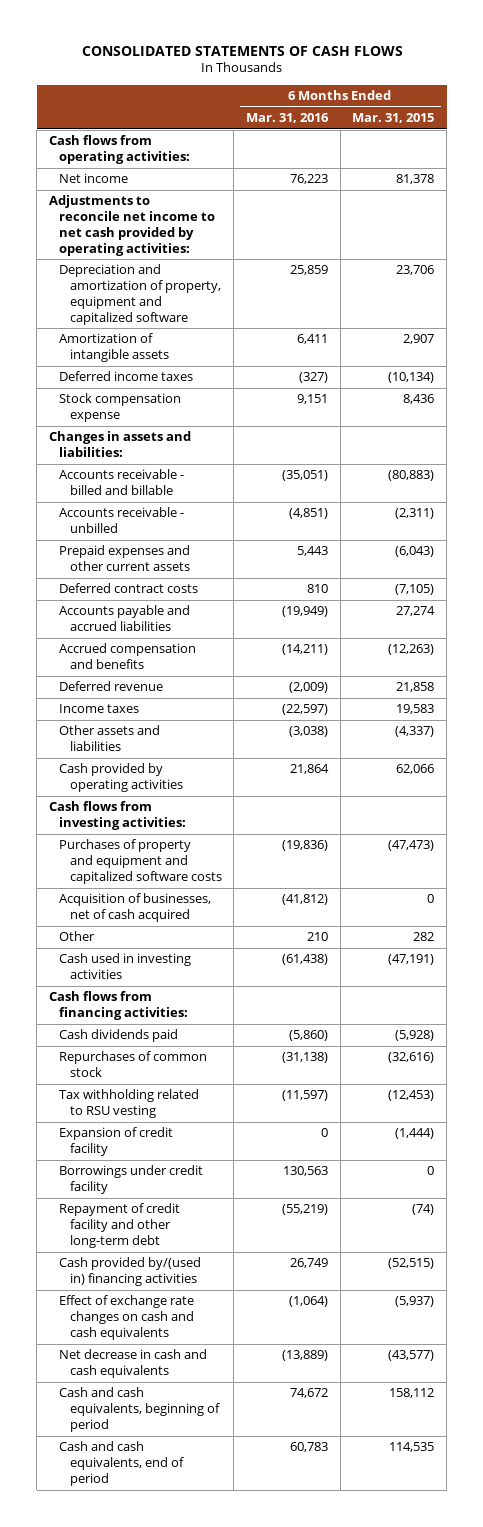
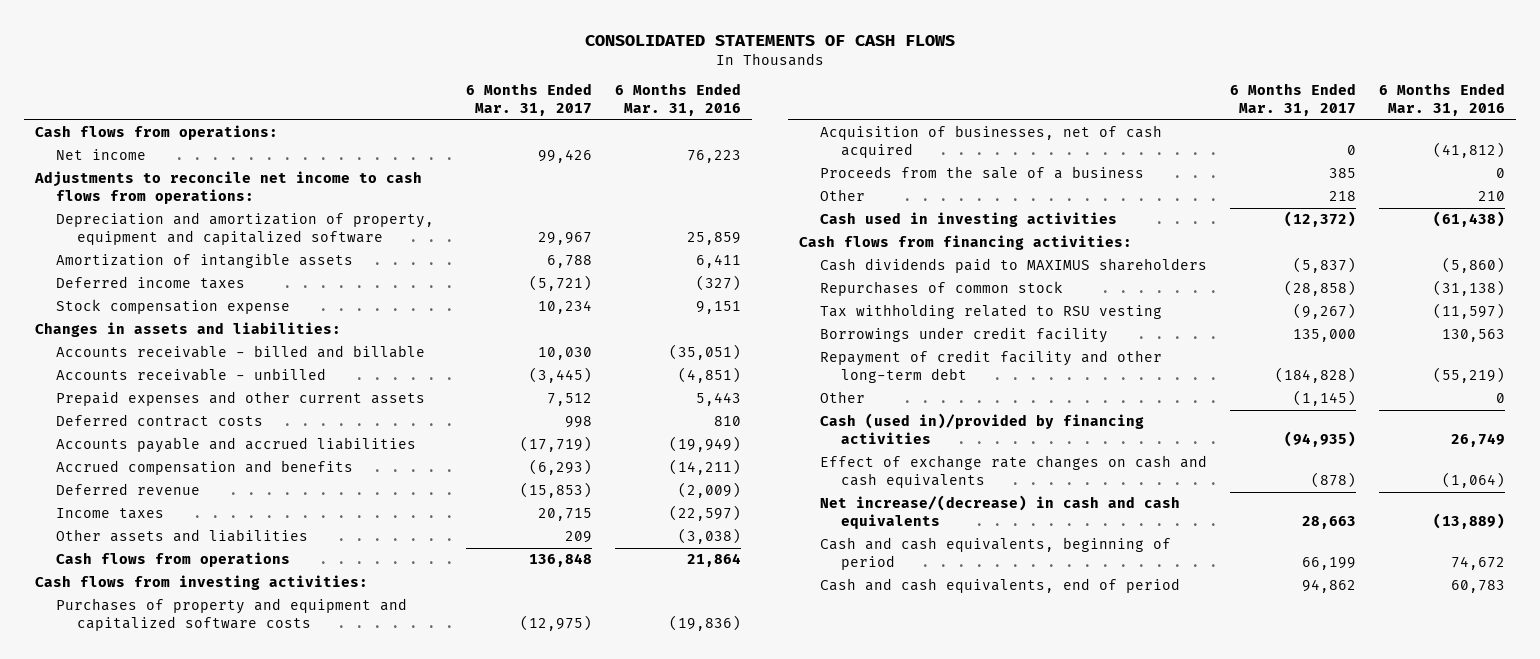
[352,113,435,124] Mar. 31, 2015 -> none
none -> [465,83,592,117] 6 Months Ended Mar. 31, 2017
[48,135,191,165] Cash flows from operating activities: -> [35,125,279,141] Cash flows from operations:
[48,195,216,256] Adjustments to reconcile net income to net cash provided by operating activities: -> [34,171,423,205] Adjustments to reconcile net income to cash flows from operations:
[59,763,183,793] Cash provided by operating activities -> [55,552,290,568] Cash flows from operations
none -> [819,166,1144,180] Proceeds from the sale of a business
[59,1029,179,1043] Cash dividends paid -> [819,258,1207,274] Cash dividends paid to MAXIMUS shareholders
[59,1127,174,1157] Expansion of credit facility -> none
none -> [819,391,865,404] Other
[59,1257,202,1287] Cash provided by/(used in) financing activities -> [819,413,1144,445] Cash (used in)/provided by financing activities
[59,1349,208,1379] Net decrease in cash and cash equivalents -> [819,495,1180,530] Net increase/(decrease) in cash and cash equivalents

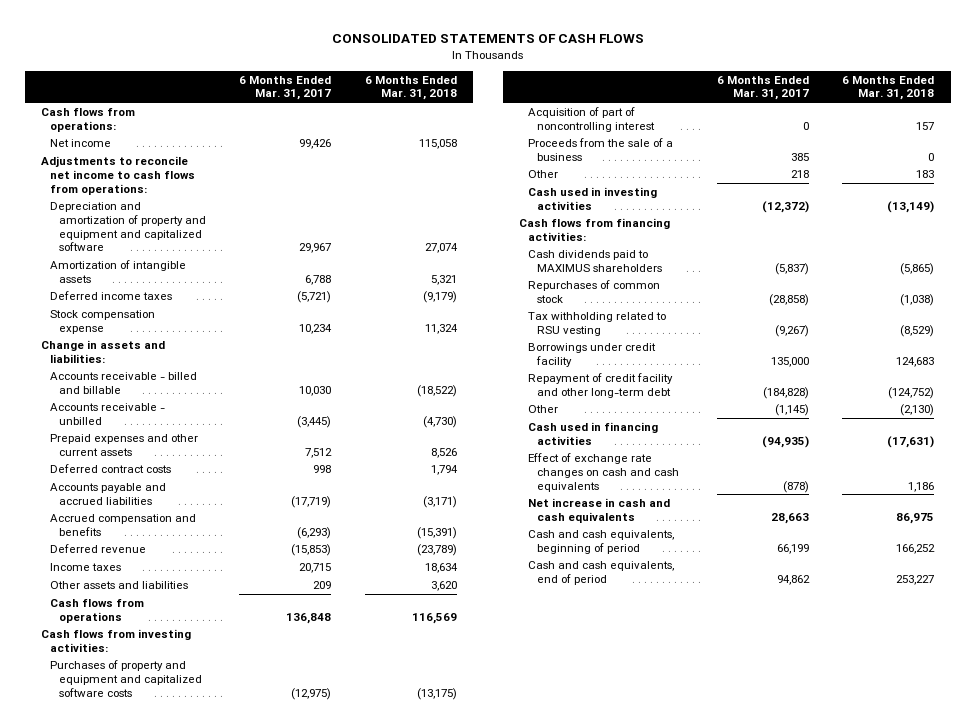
[614,83,741,117] 6 Months Ended Mar. 31, 2016 -> none
none -> [364,75,457,101] 6 Months Ended Mar. 31, 2018
[55,212,434,246] Depreciation and amortization of property, equipment and capitalized software -> [50,202,207,252] Depreciation and amortization of property and equipment and capitalized software
[35,322,342,338] Changes in assets and liabilities: -> [41,340,166,363] Change in assets and liabilities:
[819,125,1162,159] Acquisition of businesses, net of cash acquired -> none
none -> [528,107,655,132] Acquisition of part of noncontrolling interest
[819,413,1144,445] Cash (used in)/provided by financing activities -> [528,422,659,445] Cash used in financing activities
[819,495,1180,530] Net increase/(decrease) in cash and cash equivalents -> [528,498,671,523] Net increase in cash and cash equivalents

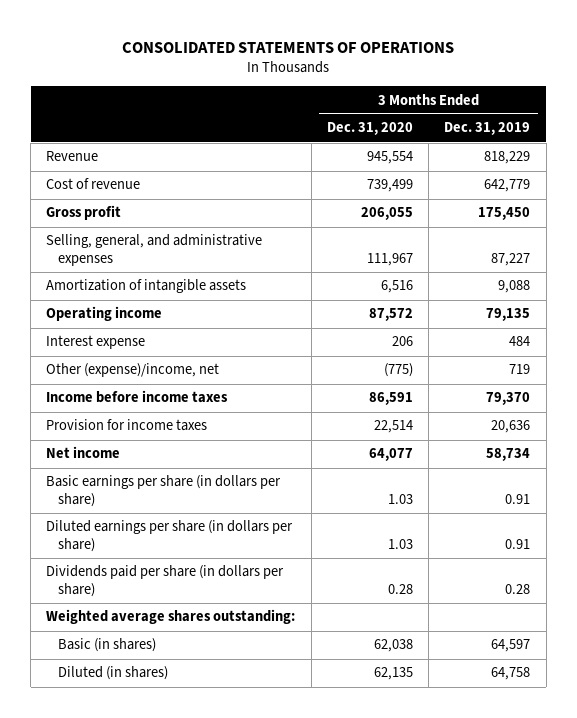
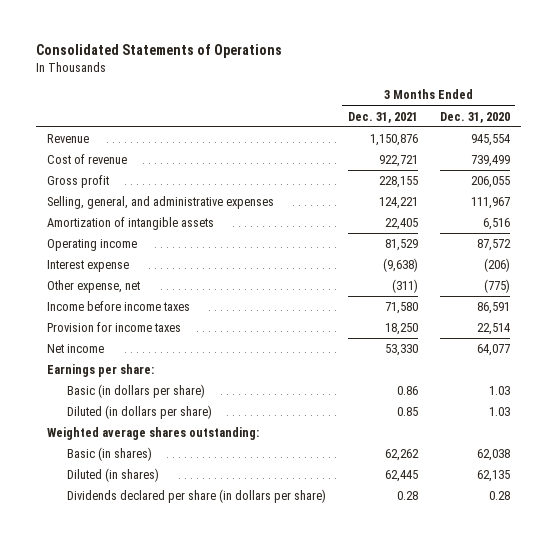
[122,41,455,53] CONSOLIDATED STATEMENTS OF OPERATIONS -> [36,44,283,59] Consolidated Statements of Operations
[444,122,531,136] Dec. 31, 2019 -> none
none -> [347,111,418,123] Dec. 31, 2021
[391,336,413,347] 206 -> [483,258,510,273] (206)
[46,363,220,378] Other (expense)/income, net -> [47,280,141,294] Other expense, net
[46,565,285,597] Dividends paid per share (in dollars per share) -> none
none -> [47,364,155,378] Earnings per share:
[46,475,282,507] Basic earnings per share (in dollars per share) -> [66,384,205,399] Basic (in dollars per share)
[46,520,294,552] Diluted earnings per share (in dollars per share) -> [66,405,212,420] Diluted (in dollars per share)
none -> [66,489,326,504] Dividends declared per share (in dollars per share)

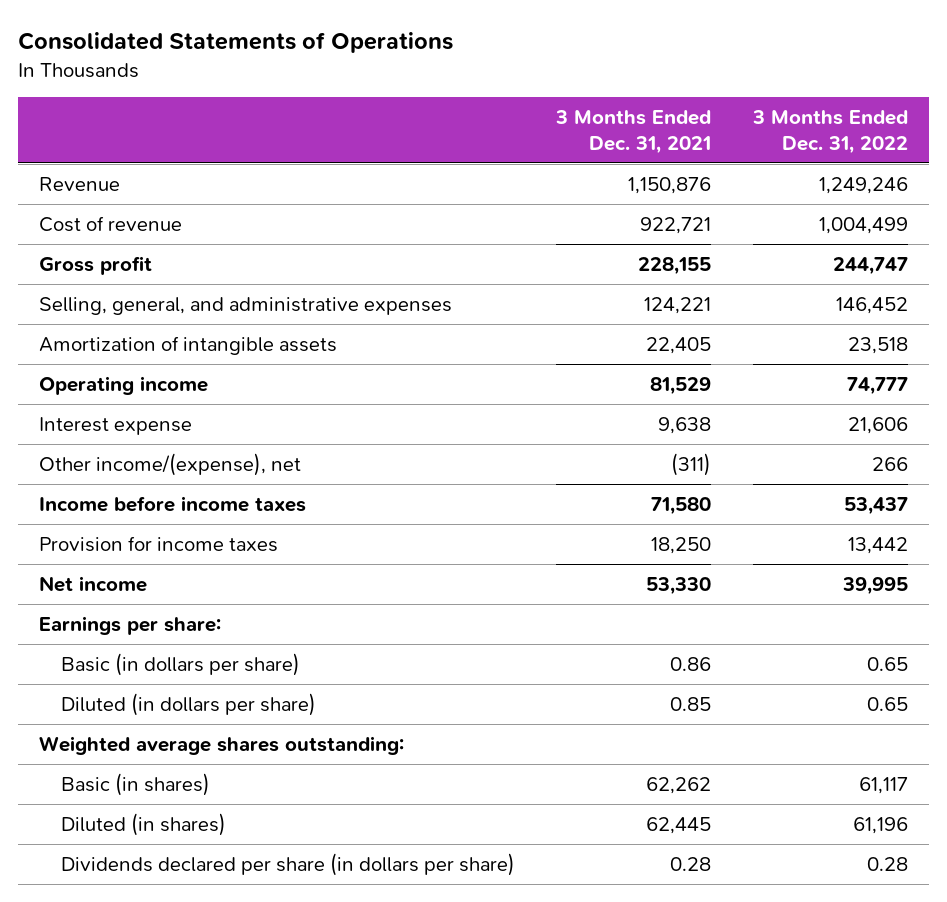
[439,111,510,123] Dec. 31, 2020 -> none
none -> [752,110,909,155] 3 Months Ended Dec. 31, 2022
[382,258,418,273] (9,638) -> [658,416,712,434] 9,638
[47,280,141,294] Other expense, net -> [38,452,301,476] Other income/(expense), net

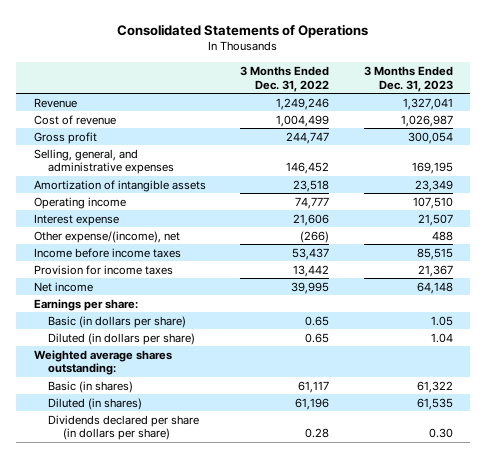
[555,110,712,155] 3 Months Ended Dec. 31, 2021 -> none
none -> [363,65,453,92] 3 Months Ended Dec. 31, 2023
[38,452,301,476] Other income/(expense), net -> [33,230,180,243] Other expense/(income), net
[872,456,909,471] 266 -> [300,230,330,243] (266)

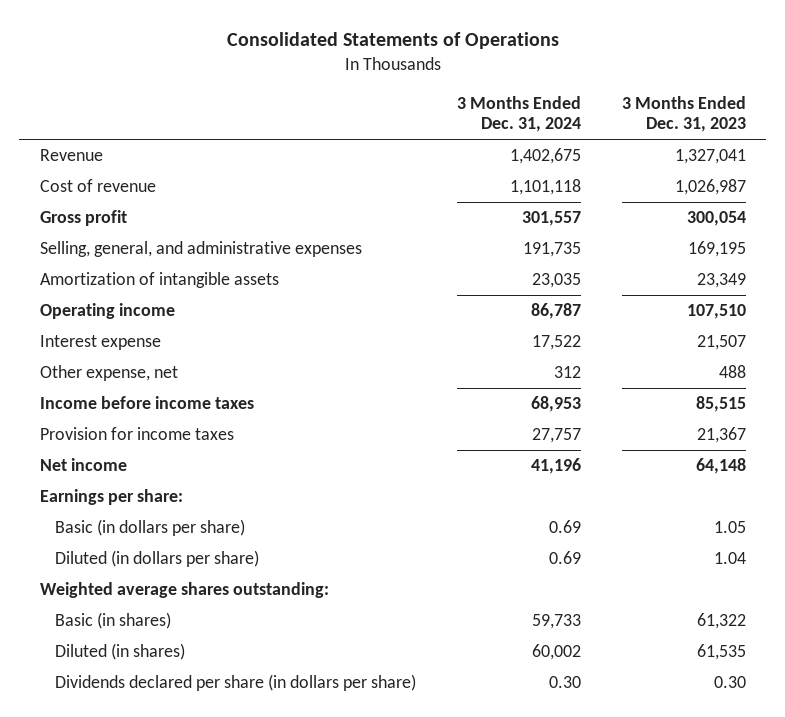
[240,65,330,92] 3 Months Ended Dec. 31, 2022 -> none
none -> [456,95,581,133] 3 Months Ended Dec. 31, 2024
[33,230,180,243] Other expense/(income), net -> [39,365,178,382] Other expense, net

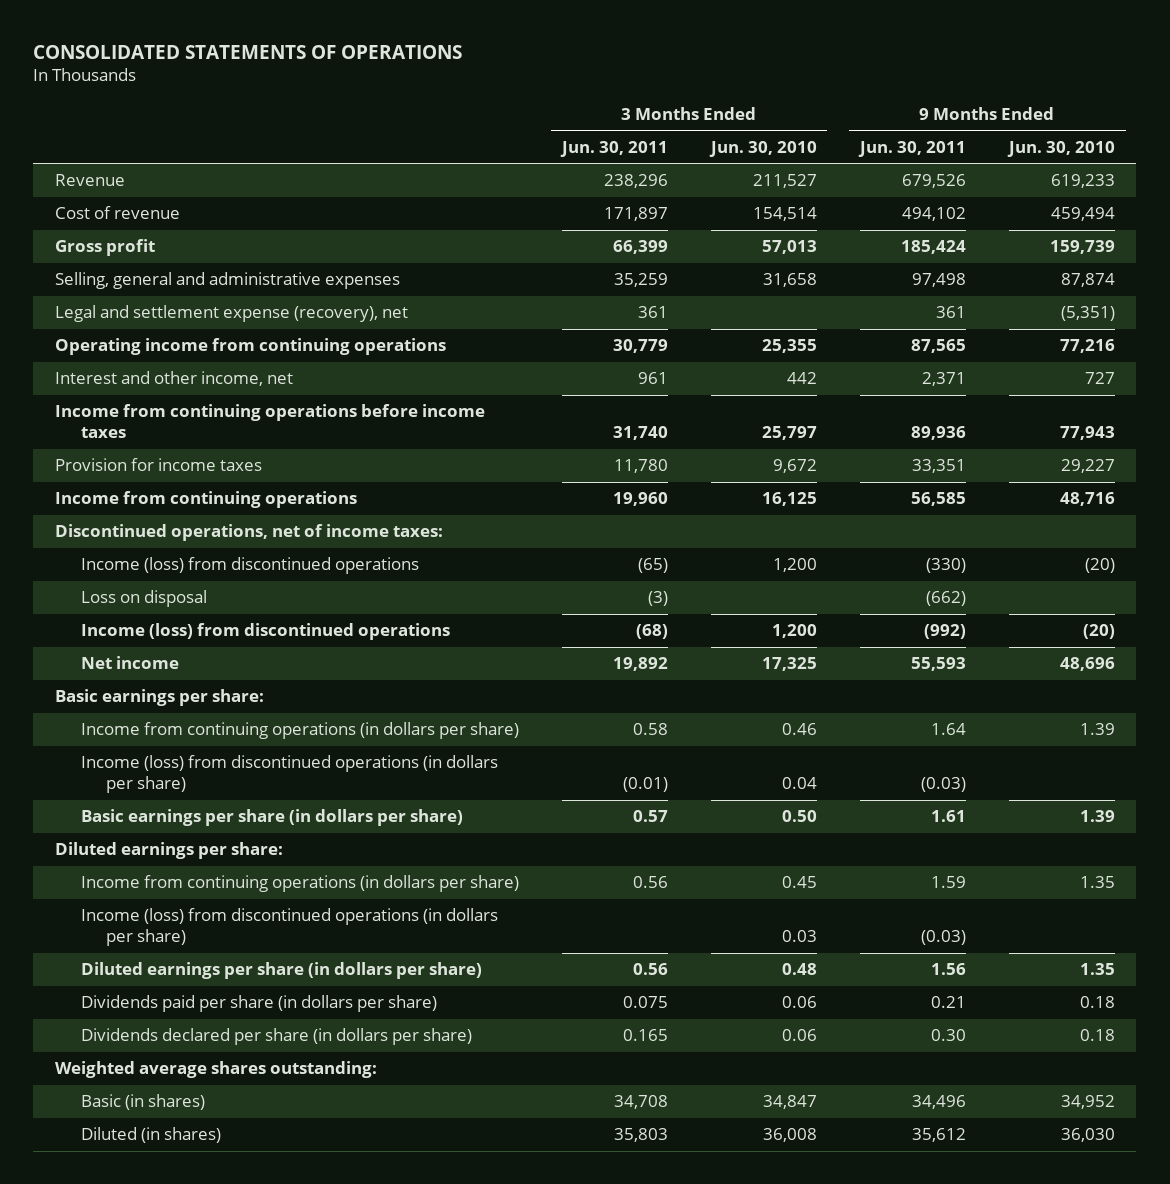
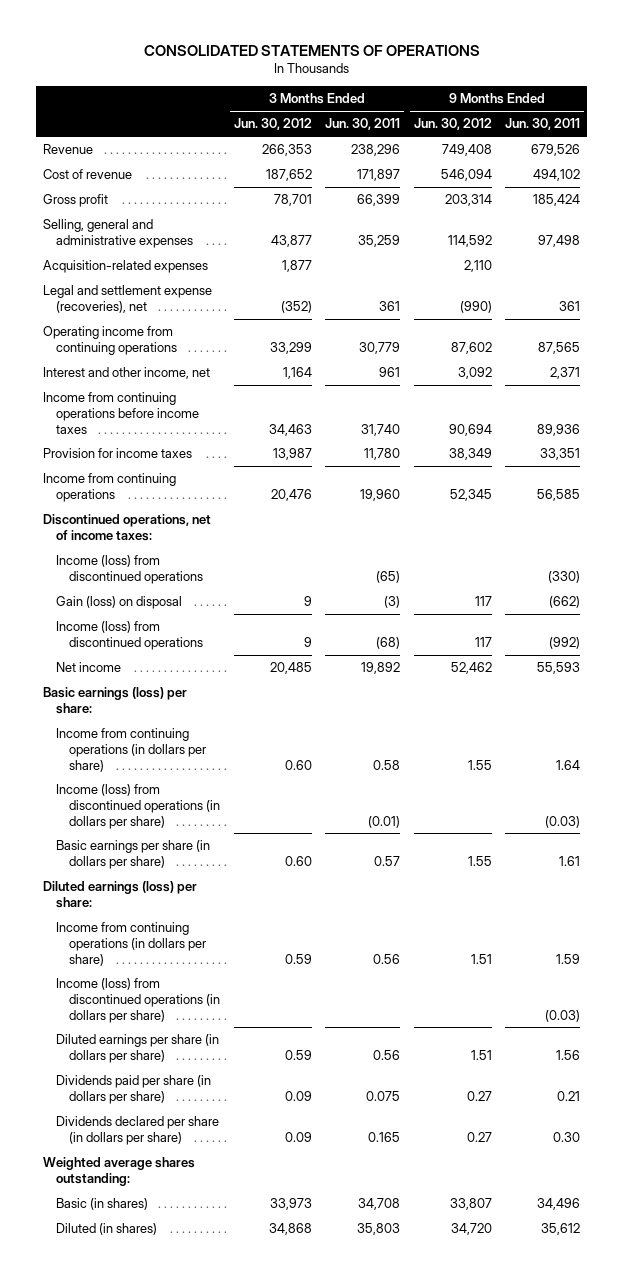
[708,140,817,157] Jun. 30, 2010 -> none
[1006,140,1115,157] Jun. 30, 2010 -> none
none -> [233,118,312,131] Jun. 30, 2012
none -> [413,118,492,131] Jun. 30, 2012
none -> [42,260,208,274] Acquisition-related expenses
[54,305,408,323] Legal and settlement expense (recovery), net -> [42,285,212,313] Legal and settlement expense (recoveries), net
[80,590,207,608] Loss on disposal -> [56,596,183,610] Gain (loss) on disposal
[54,689,264,707] Basic earnings per share: -> [42,687,187,714] Basic earnings (loss) per share:
[54,842,283,860] Diluted earnings per share: -> [42,881,197,908] Diluted earnings (loss) per share:

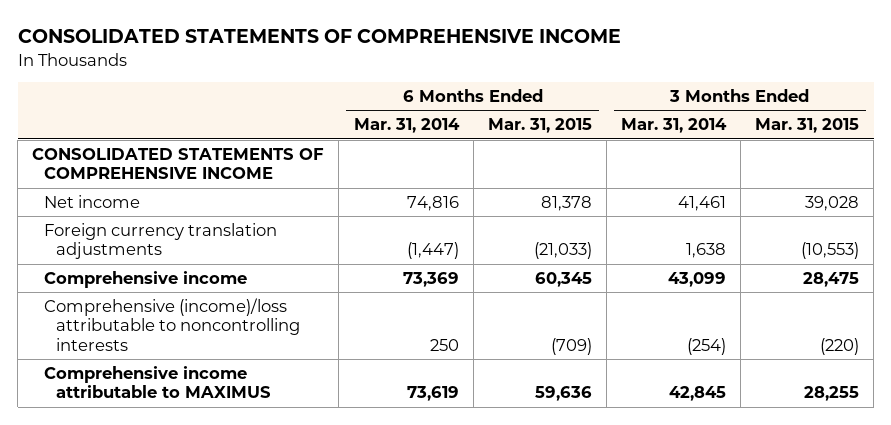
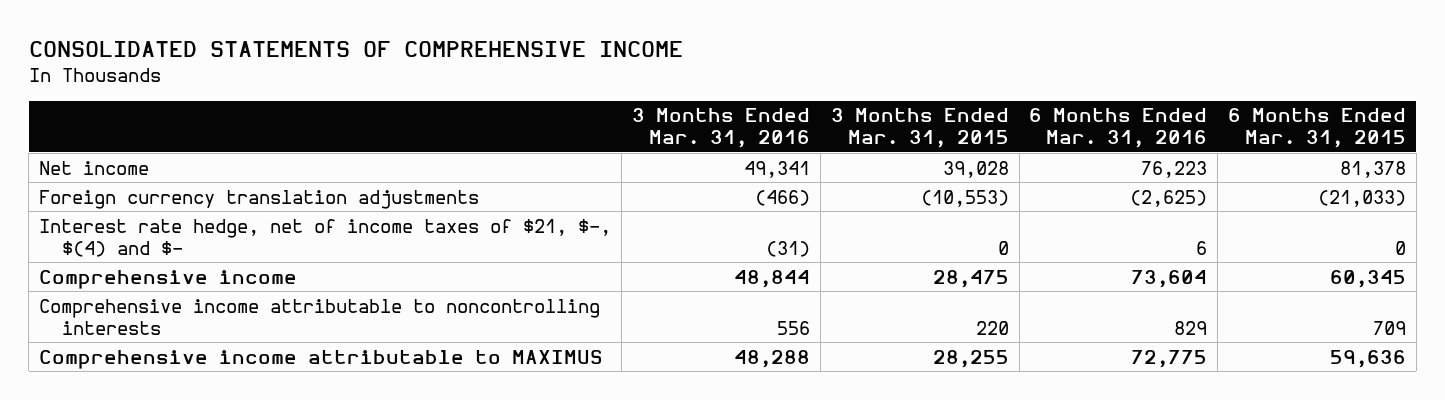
[353,118,460,134] Mar. 31, 2014 -> none
[620,118,727,134] Mar. 31, 2014 -> none
none -> [632,108,811,149] 3 Months Ended Mar. 31, 2016
none -> [1029,108,1208,149] 6 Months Ended Mar. 31, 2016
[32,147,325,180] CONSOLIDATED STATEMENTS OF COMPREHENSIVE INCOME -> none
none -> [39,218,612,257] Interest rate hedge, net of income taxes of $21, $-, $(4) and $-
[44,297,301,351] Comprehensive (income)/loss attributable to noncontrolling interests -> [39,298,601,335] Comprehensive income attributable to noncontrolling interests
[550,337,592,355] (709) -> [1373,320,1407,335] 709
[820,337,860,355] (220) -> [975,320,1009,335] 220

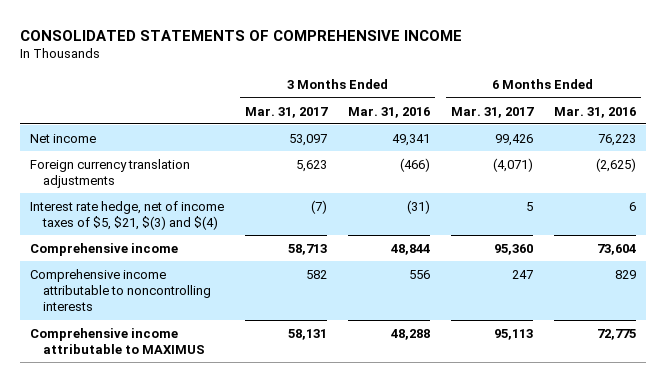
[830,108,1009,149] 3 Months Ended Mar. 31, 2015 -> none
[1228,108,1407,149] 6 Months Ended Mar. 31, 2015 -> none
none -> [245,106,329,118] Mar. 31, 2017
none -> [450,106,534,118] Mar. 31, 2017
[39,218,612,257] Interest rate hedge, net of income taxes of $21, $-, $(4) and $- -> [30,200,225,230] Interest rate hedge, net of income taxes of $5, $21, $(3) and $(4)

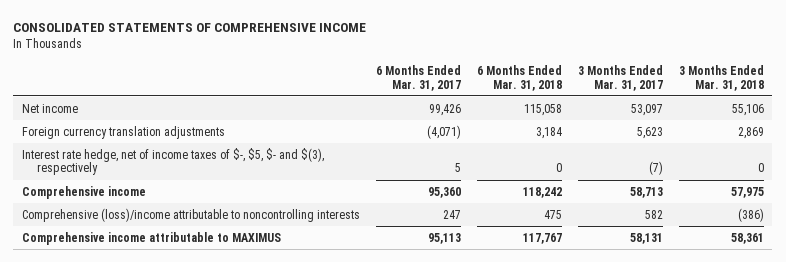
[348,106,431,118] Mar. 31, 2016 -> none
[553,106,636,118] Mar. 31, 2016 -> none
none -> [476,64,562,91] 6 Months Ended Mar. 31, 2018
none -> [679,64,765,91] 3 Months Ended Mar. 31, 2018
[30,200,225,230] Interest rate hedge, net of income taxes of $5, $21, $(3) and $(4) -> [21,147,324,176] Interest rate hedge, net of income taxes of $-, $5, $- and $(3), respectively
[30,268,212,312] Comprehensive income attributable to noncontrolling interests -> [21,207,360,222] Comprehensive (loss)/income attributable to noncontrolling interests

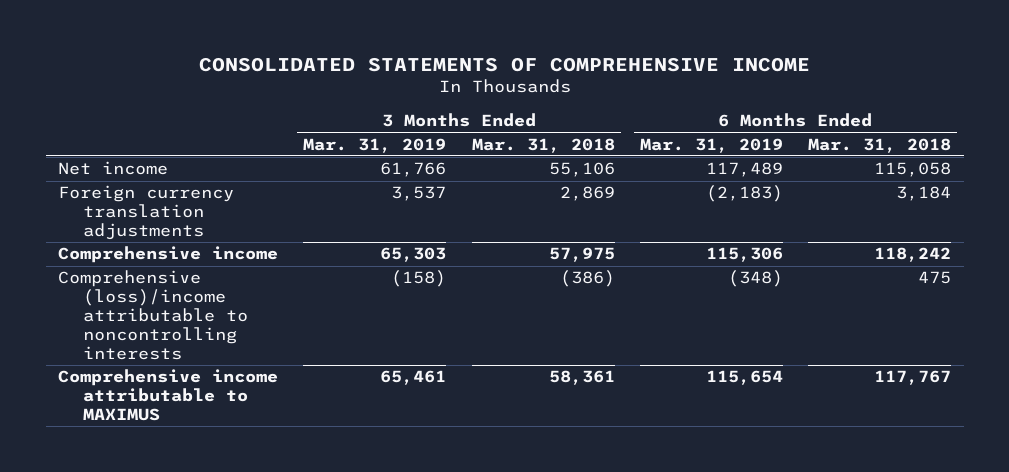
[375,64,461,91] 6 Months Ended Mar. 31, 2017 -> none
[578,64,664,91] 3 Months Ended Mar. 31, 2017 -> none
none -> [303,137,447,153] Mar. 31, 2019
none -> [639,137,783,153] Mar. 31, 2019
[21,147,324,176] Interest rate hedge, net of income taxes of $-, $5, $- and $(3), respectively -> none

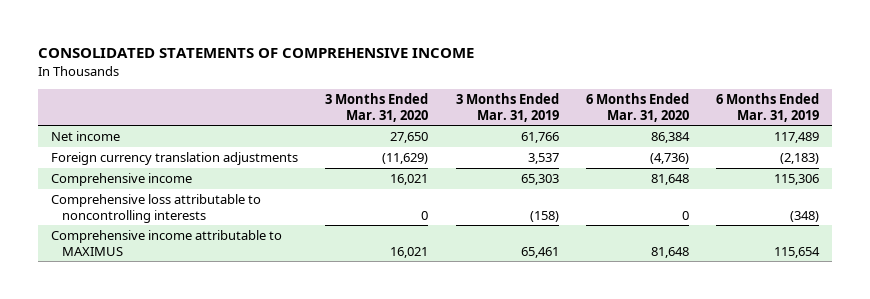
[471,137,615,153] Mar. 31, 2018 -> none
[808,137,952,153] Mar. 31, 2018 -> none
none -> [325,92,429,122] 3 Months Ended Mar. 31, 2020
none -> [585,92,689,122] 6 Months Ended Mar. 31, 2020
[58,270,248,360] Comprehensive (loss)/income attributable to noncontrolling interests -> [51,193,262,223] Comprehensive loss attributable to noncontrolling interests

